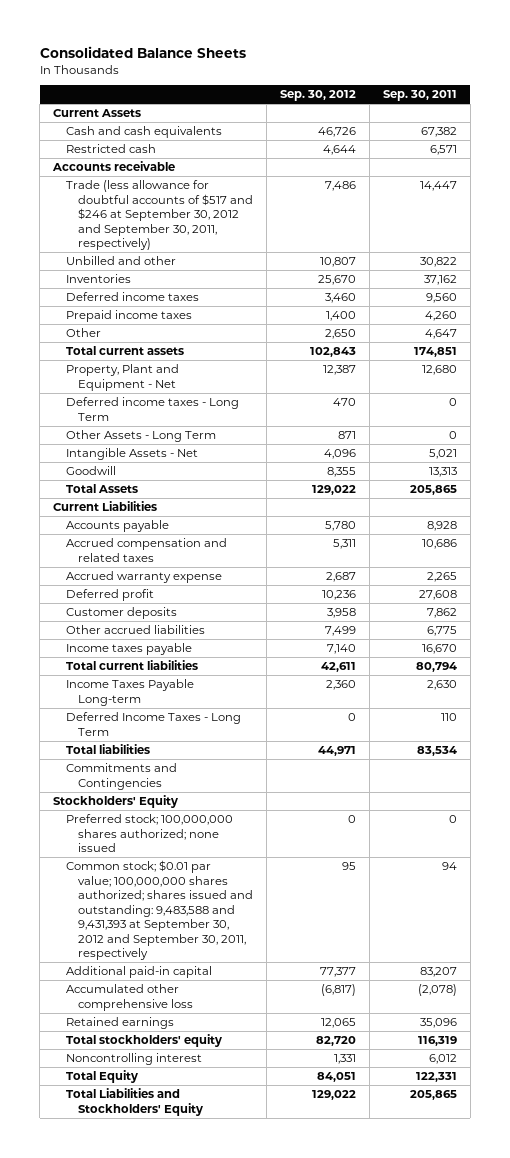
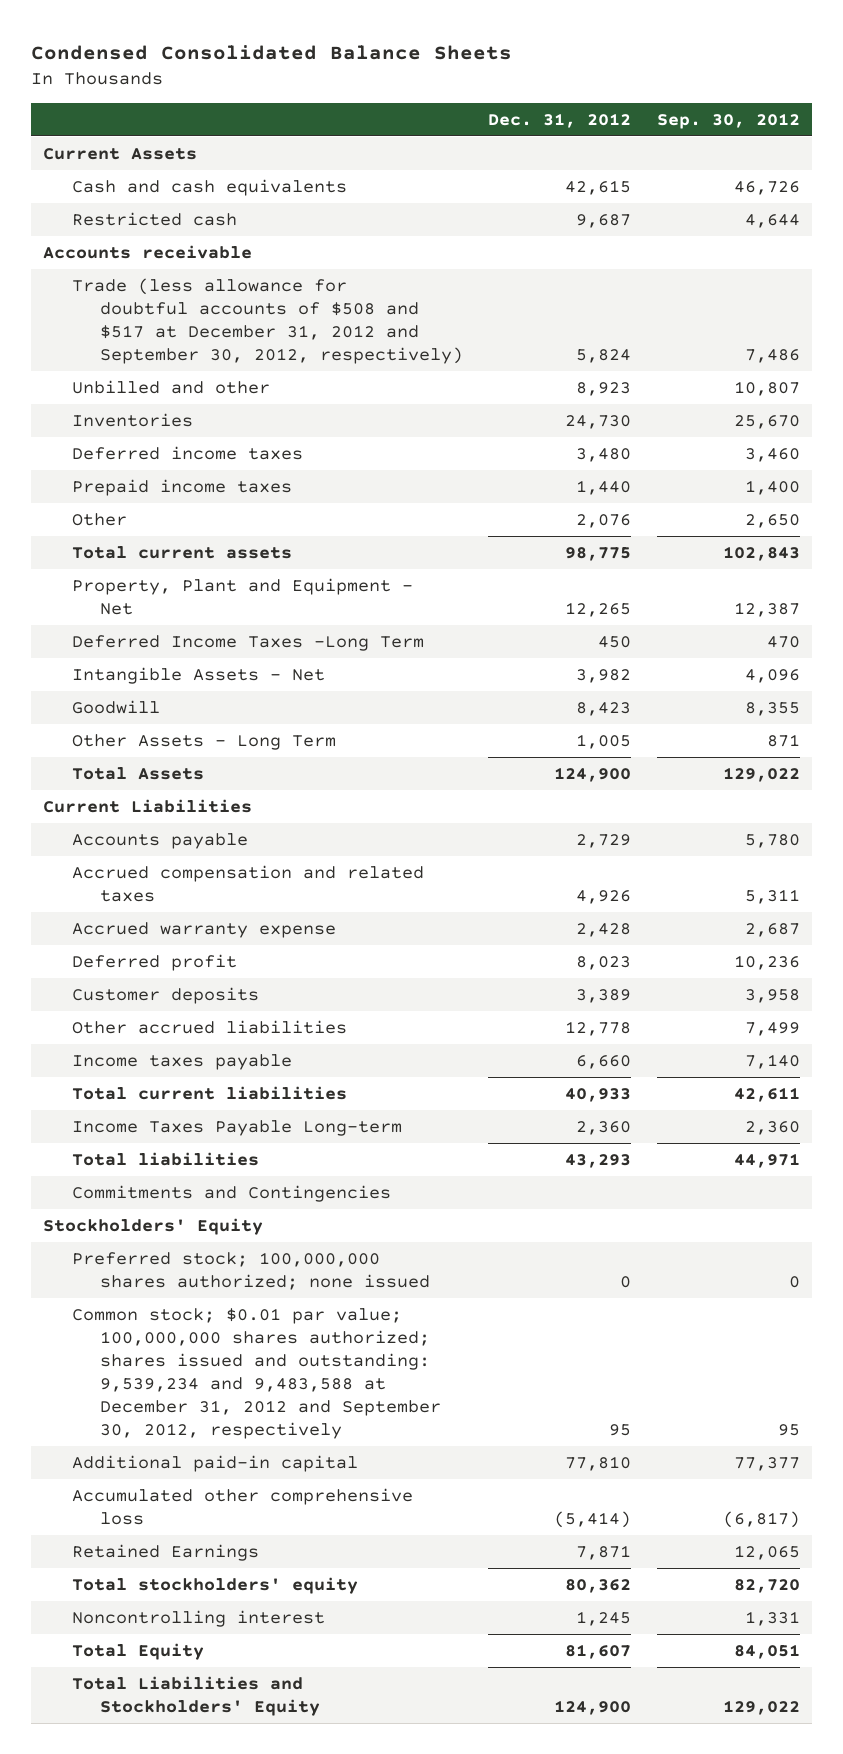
[39,45,246,58] Consolidated Balance Sheets -> [30,45,512,61] Condensed Consolidated Balance Sheets
[382,90,457,102] Sep. 30, 2011 -> none
none -> [488,112,632,128] Dec. 31, 2012
[65,180,254,251] Trade (less allowance for doubtful accounts of $517 and $246 at September 30, 2012 and September 30, 2011, respectively) -> [71,278,463,364] Trade (less allowance for doubtful accounts of $508 and $517 at December 31, 2012 and September 30, 2012, respectively)
[65,397,239,421] Deferred income taxes - Long Term -> [71,635,424,652] Deferred Income Taxes -Long Term
[65,430,216,443] Other Assets - Long Term -> [71,734,336,751] Other Assets - Long Term
[65,712,241,736] Deferred Income Taxes - Long Term -> none
[65,860,254,961] Common stock; $0.01 par value; 100,000,000 shares authorized; shares issued and outstanding: 9,483,588 and 9,431,393 at September 30, 2012 and September 30, 2011, respectively -> [71,1308,441,1439] Common stock; $0.01 par value; 100,000,000 shares authorized; shares issued and outstanding: 9,539,234 and 9,483,588 at December 31, 2012 and September 30, 2012, respectively
[65,1017,174,1030] Retained earnings -> [71,1544,259,1562] Retained Earnings

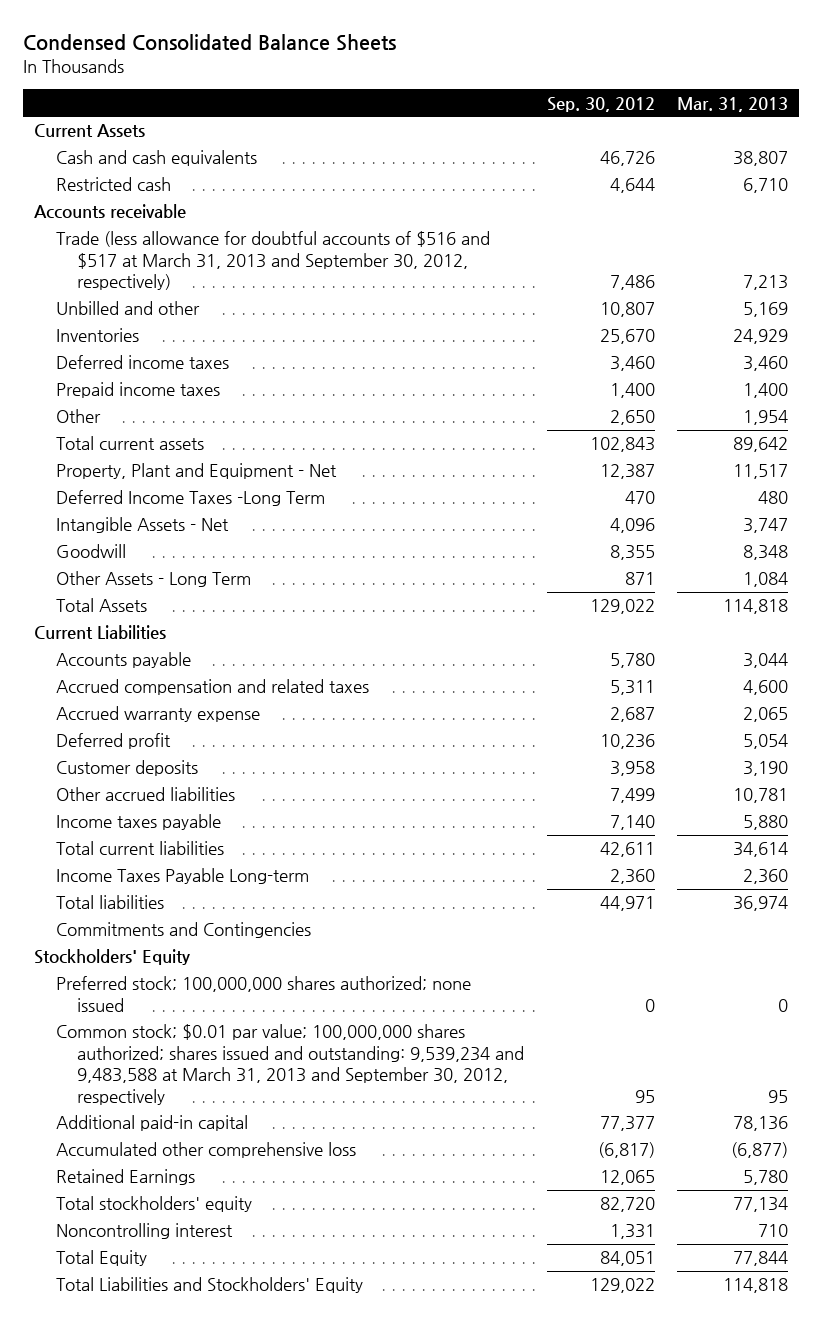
[488,112,632,128] Dec. 31, 2012 -> none
none -> [677,96,789,112] Mar. 31, 2013
[71,278,463,364] Trade (less allowance for doubtful accounts of $508 and $517 at December 31, 2012 and September 30, 2012, respectively) -> [55,231,490,291] Trade (less allowance for doubtful accounts of $516 and $517 at March 31, 2013 and September 30, 2012, respectively)
[71,1308,441,1439] Common stock; $0.01 par value; 100,000,000 shares authorized; shares issued and outstanding: 9,539,234 and 9,483,588 at December 31, 2012 and September 30, 2012, respectively -> [55,1024,525,1105] Common stock; $0.01 par value; 100,000,000 shares authorized; shares issued and outstanding: 9,539,234 and 9,483,588 at March 31, 2013 and September 30, 2012, respectively

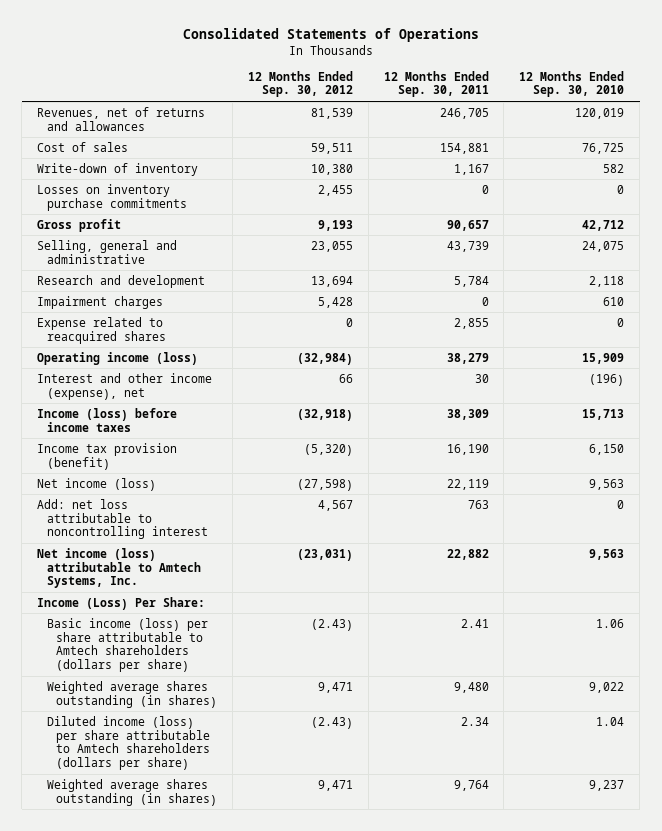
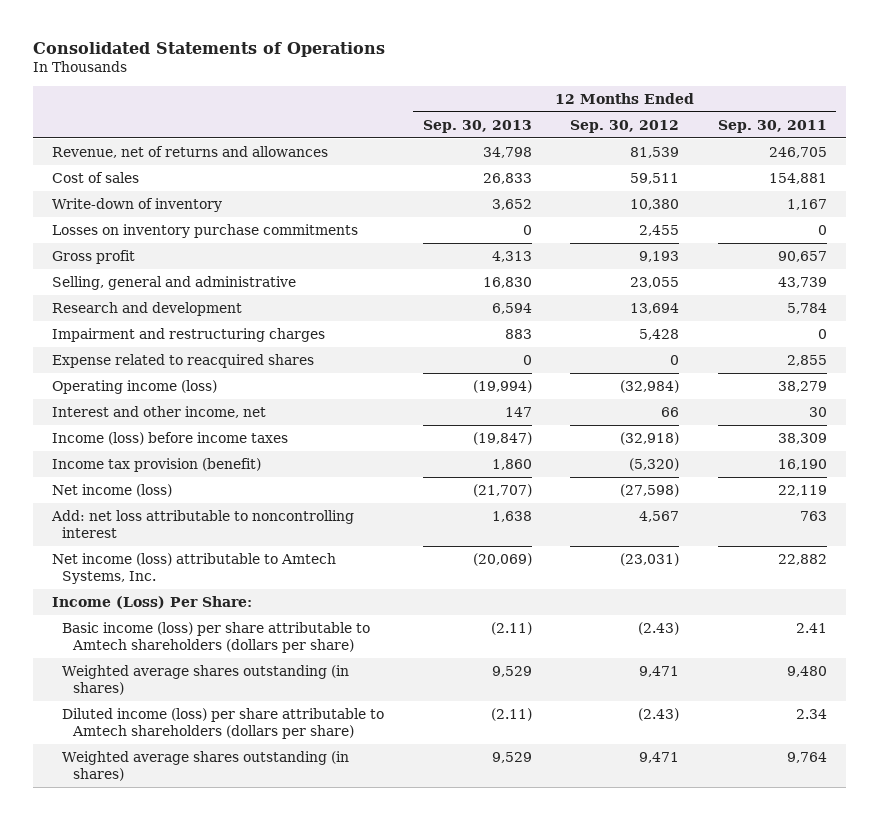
[519,70,625,98] 12 Months Ended Sep. 30, 2010 -> none
none -> [422,119,532,133] Sep. 30, 2013
[37,106,206,131] Revenues, net of returns and allowances -> [51,146,328,159] Revenue, net of returns and allowances
[37,295,164,309] Impairment charges -> [51,328,325,343] Impairment and restructuring charges
[37,372,213,400] Interest and other income (expense), net -> [51,406,266,419] Interest and other income, net

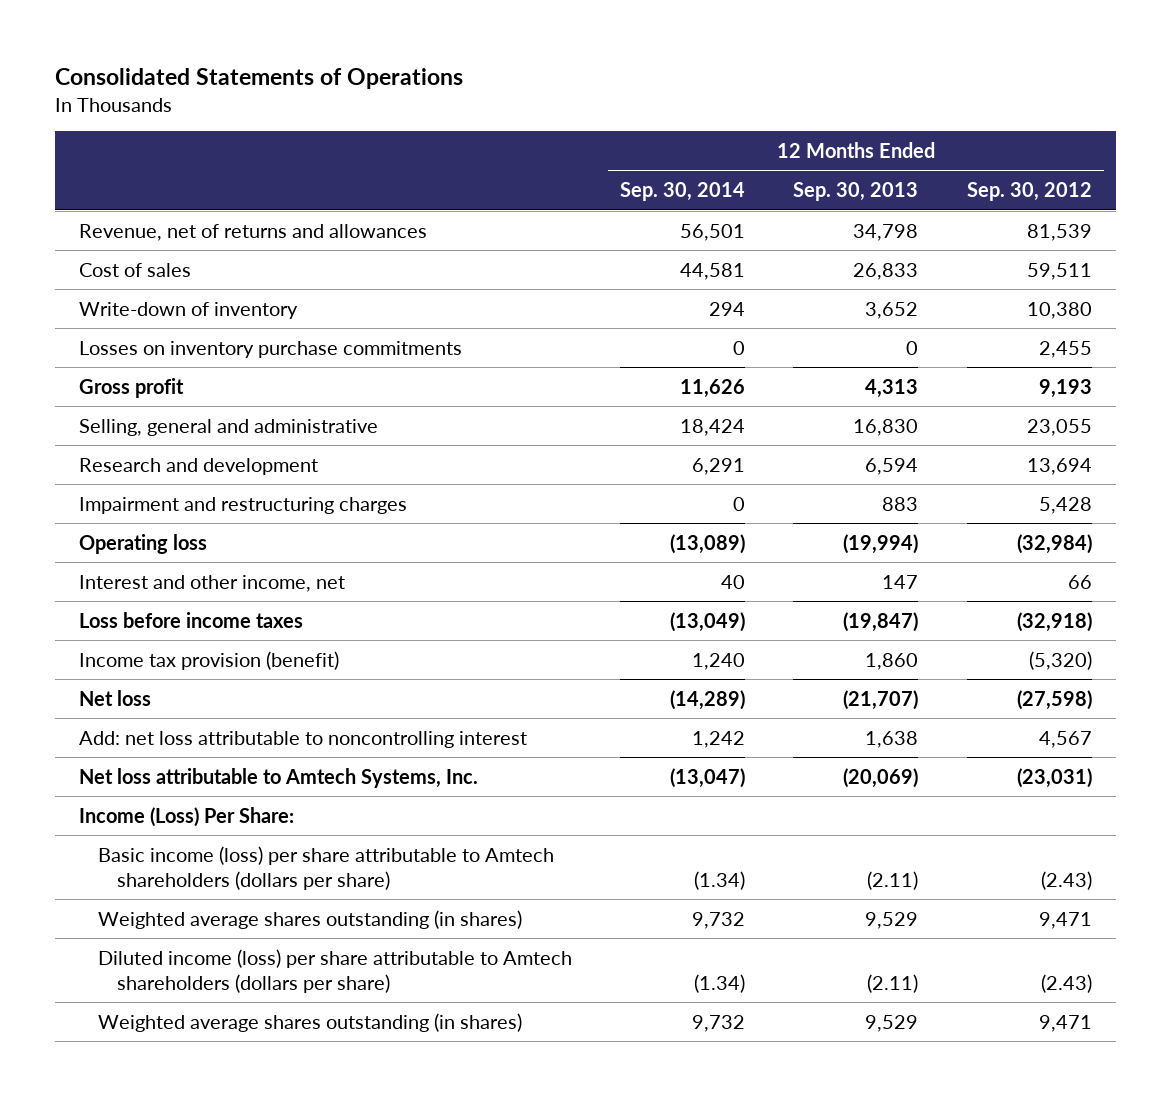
[717,119,827,133] Sep. 30, 2011 -> none
none -> [620,182,746,202] Sep. 30, 2014
[51,354,314,369] Expense related to reacquired shares -> none
[51,380,217,395] Operating income (loss) -> [78,533,207,554] Operating loss
[51,432,288,446] Income (loss) before income taxes -> [78,611,303,628] Loss before income taxes
[51,484,172,498] Net income (loss) -> [78,689,151,706] Net loss
[51,553,336,584] Net income (loss) attributable to Amtech Systems, Inc. -> [78,767,478,788] Net loss attributable to Amtech Systems, Inc.

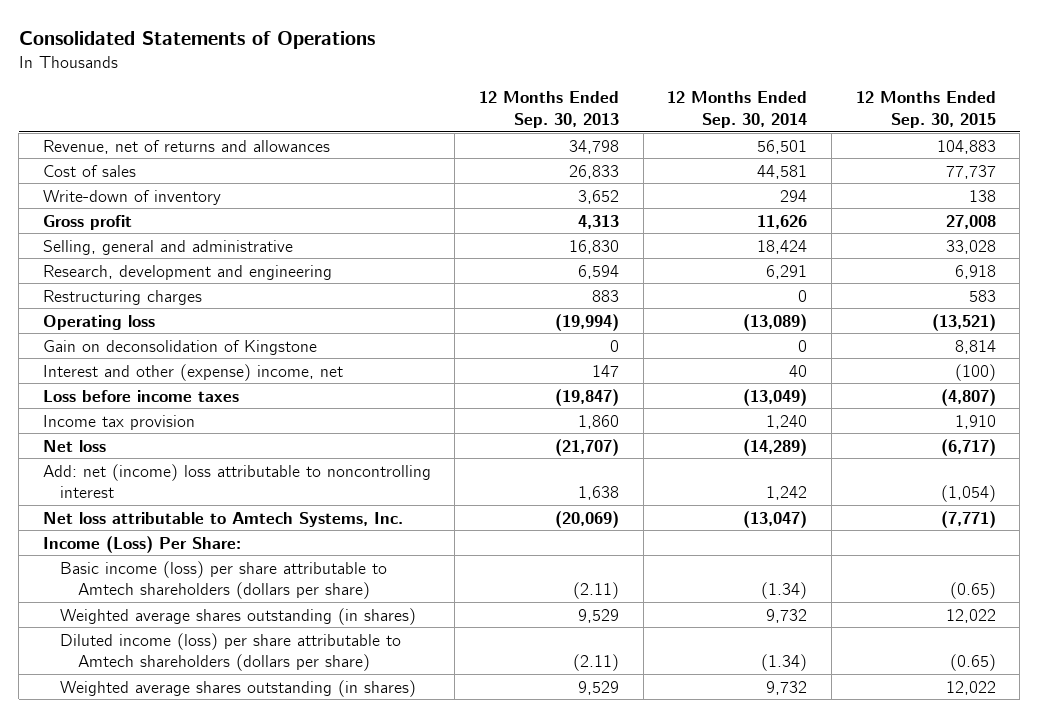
[966,182,1092,202] Sep. 30, 2012 -> none
none -> [855,91,996,128] 12 Months Ended Sep. 30, 2015
[78,340,462,358] Losses on inventory purchase commitments -> none
[78,457,318,475] Research and development -> [42,264,332,280] Research, development and engineering
[78,496,407,514] Impairment and restructuring charges -> [42,289,202,305] Restructuring charges
none -> [42,339,317,355] Gain on deconsolidation of Kingstone
[78,574,345,592] Interest and other income, net -> [42,363,343,381] Interest and other (expense) income, net
[78,650,339,670] Income tax provision (benefit) -> [42,414,195,430] Income tax provision
[78,730,527,748] Add: net loss attributable to noncontrolling interest -> [42,463,431,498] Add: net (income) loss attributable to noncontrolling interest

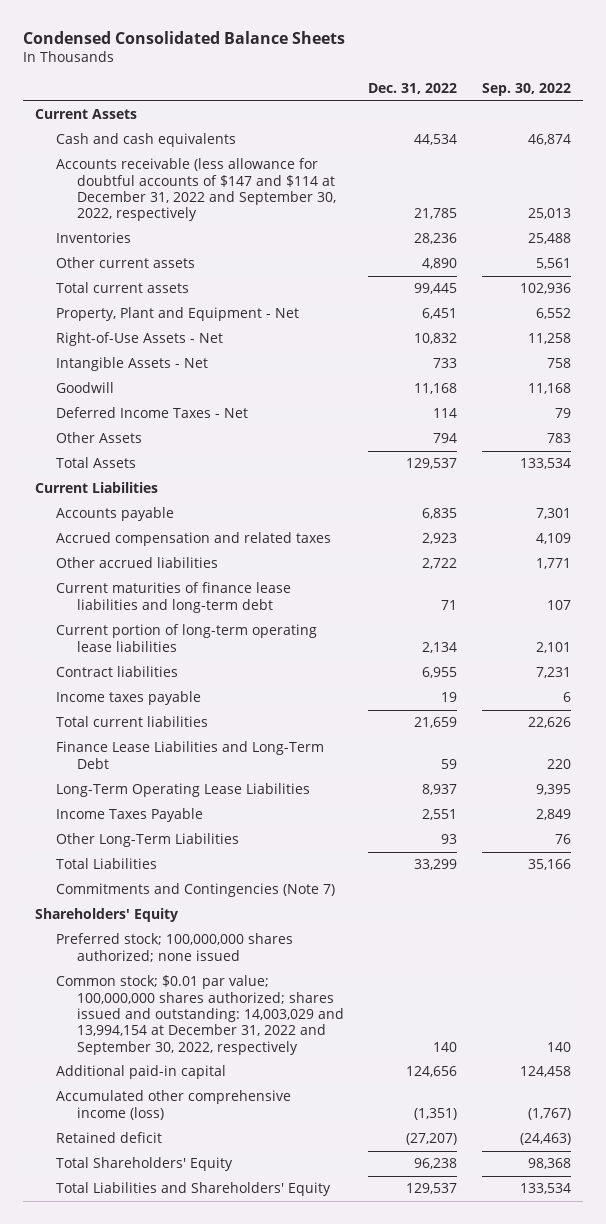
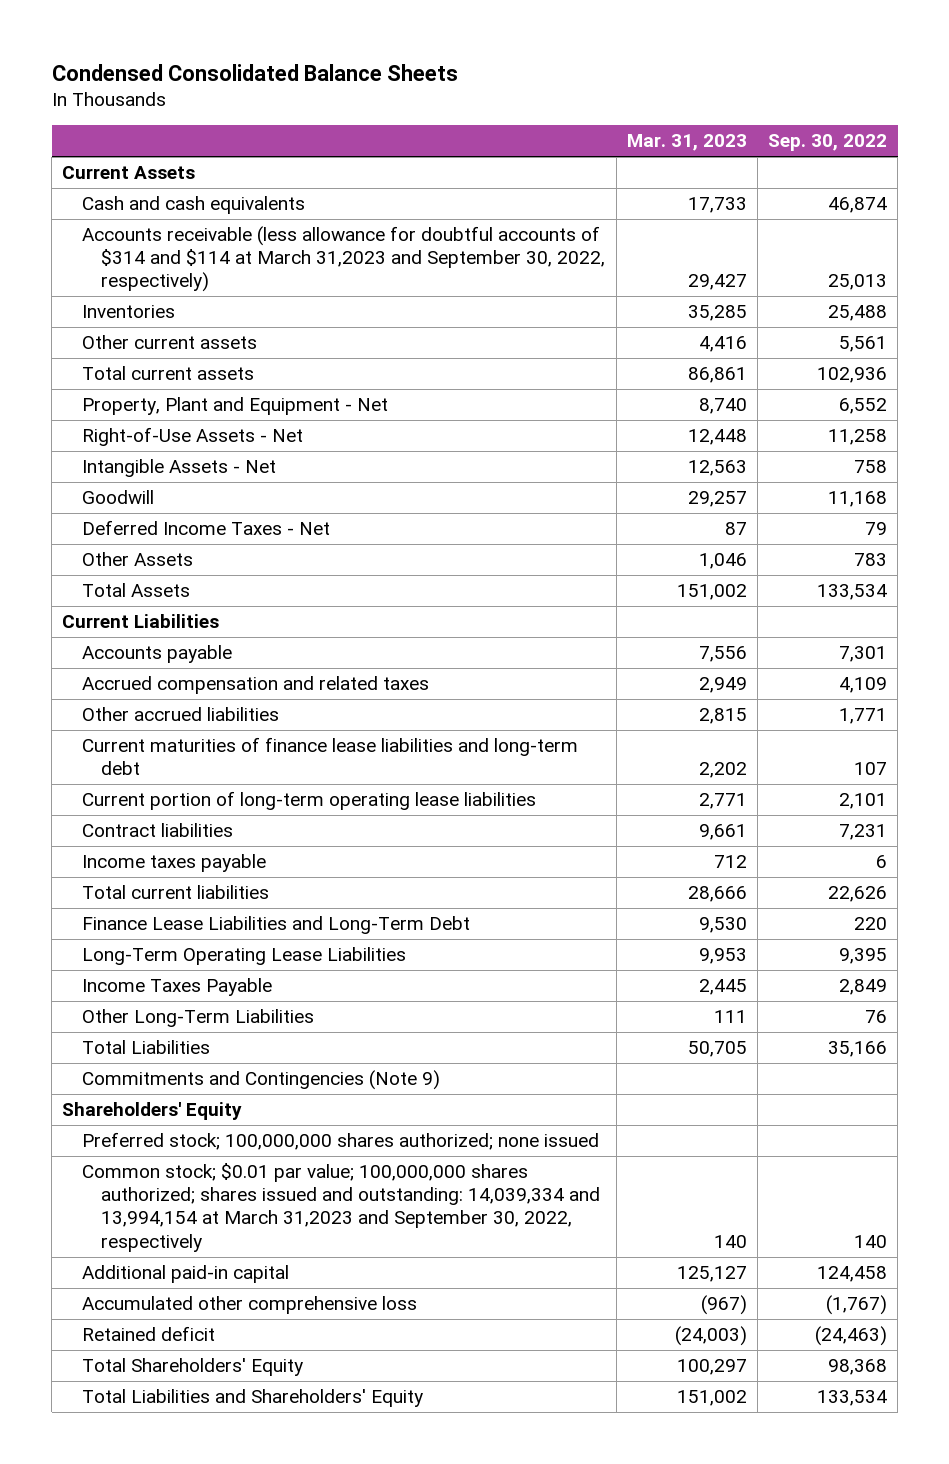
[368,82,458,94] Dec. 31, 2022 -> none
none -> [626,134,747,152] Mar. 31, 2023
[55,158,336,222] Accounts receivable (less allowance for doubtful accounts of $147 and $114 at December 31, 2022 and September 30, 2022, respectively -> [81,226,606,293] Accounts receivable (less allowance for doubtful accounts of $314 and $114 at March 31,2023 and September 30, 2022, respectively)
[55,883,335,898] Commitments and Contingencies (Note 7) -> [81,1070,440,1091] Commitments and Contingencies (Note 9)
[55,975,344,1055] Common stock; $0.01 par value; 100,000,000 shares authorized; shares issued and outstanding: 14,003,029 and 13,994,154 at December 31, 2022 and September 30, 2022, respectively -> [81,1163,601,1252] Common stock; $0.01 par value; 100,000,000 shares authorized; shares issued and outstanding: 14,039,334 and 13,994,154 at March 31,2023 and September 30, 2022, respectively
[55,1090,291,1120] Accumulated other comprehensive income (loss) -> [81,1296,417,1315] Accumulated other comprehensive loss

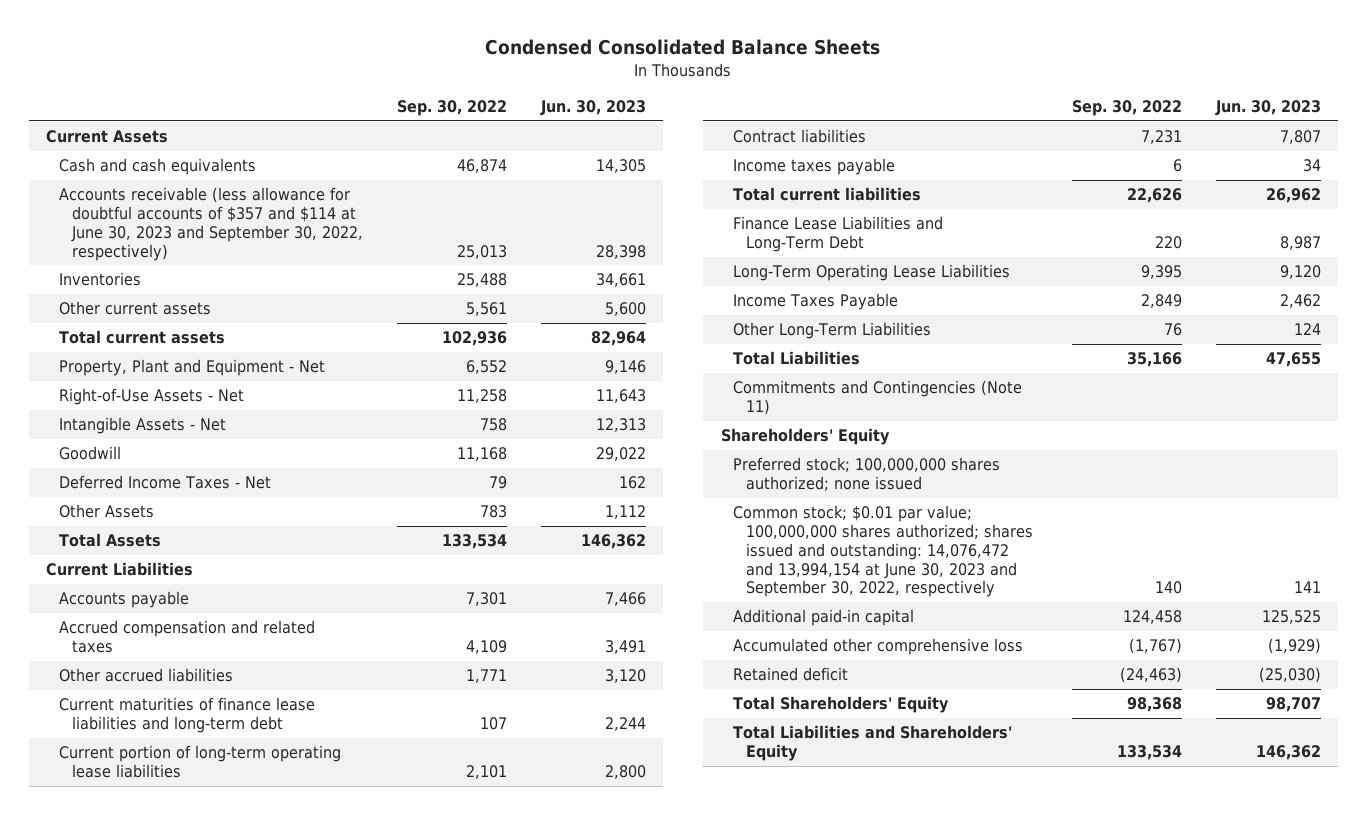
[626,134,747,152] Mar. 31, 2023 -> none
none -> [540,100,647,117] Jun. 30, 2023
[81,226,606,293] Accounts receivable (less allowance for doubtful accounts of $314 and $114 at March 31,2023 and September 30, 2022, respectively) -> [58,187,363,261] Accounts receivable (less allowance for doubtful accounts of $357 and $114 at June 30, 2023 and September 30, 2022, respectively)
[81,1070,440,1091] Commitments and Contingencies (Note 9) -> [733,380,1023,416] Commitments and Contingencies (Note 11)
[81,1163,601,1252] Common stock; $0.01 par value; 100,000,000 shares authorized; shares issued and outstanding: 14,039,334 and 13,994,154 at March 31,2023 and September 30, 2022, respectively -> [733,505,1034,598] Common stock; $0.01 par value; 100,000,000 shares authorized; shares issued and outstanding: 14,076,472 and 13,994,154 at June 30, 2023 and September 30, 2022, respectively

